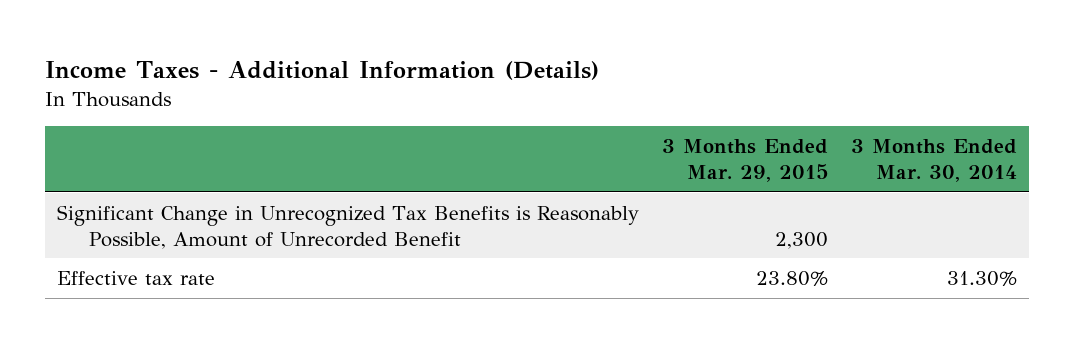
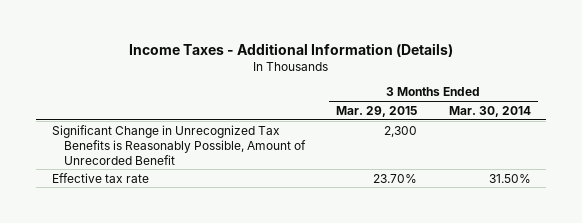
[756,271,829,287] 23.80% -> [373,173,418,183] 23.70%
[947,271,1018,287] 31.30% -> [488,173,531,183] 31.50%

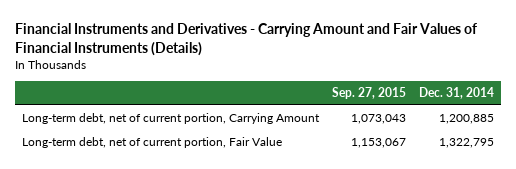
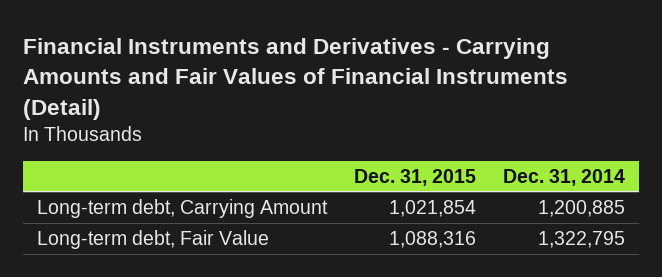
[15,23,478,56] Financial Instruments and Derivatives - Carrying Amount and Fair Values of Financial Instruments (Details) -> [23,37,569,120] Financial Instruments and Derivatives - Carrying Amounts and Fair Values of Financial Instruments (Detail)
[331,87,406,100] Sep. 27, 2015 -> none
none -> [354,168,477,186] Dec. 31, 2015
[21,113,320,125] Long-term debt, net of current portion, Carrying Amount -> [36,199,328,219] Long-term debt, Carrying Amount
[21,137,282,149] Long-term debt, net of current portion, Fair Value -> [36,230,269,250] Long-term debt, Fair Value

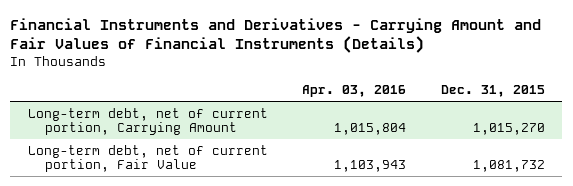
[23,37,569,120] Financial Instruments and Derivatives - Carrying Amounts and Fair Values of Financial Instruments (Detail) -> [10,17,542,54] Financial Instruments and Derivatives - Carrying Amount and Fair Values of Financial Instruments (Details)
[503,168,626,186] Dec. 31, 2014 -> none
none -> [302,85,407,98] Apr. 03, 2016
[36,199,328,219] Long-term debt, Carrying Amount -> [27,107,268,136] Long-term debt, net of current portion, Carrying Amount
[389,200,477,218] 1,021,854 -> [473,123,546,136] 1,015,270
[36,230,269,250] Long-term debt, Fair Value -> [27,144,268,173] Long-term debt, net of current portion, Fair Value
[389,231,477,249] 1,088,316 -> [473,160,546,173] 1,081,732

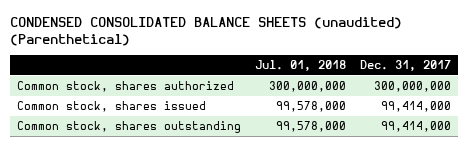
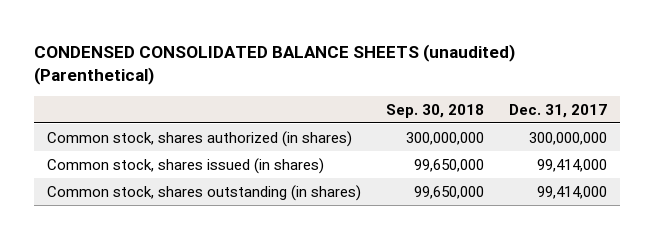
[255,59,347,71] Jul. 01, 2018 -> none
none -> [386,103,485,118] Sep. 30, 2018
[17,81,235,93] Common stock, shares authorized -> [46,130,352,147] Common stock, shares authorized (in shares)
[17,101,207,113] Common stock, shares issued -> [46,157,324,174] Common stock, shares issued (in shares)
[17,121,242,134] Common stock, shares outstanding -> [46,184,361,201] Common stock, shares outstanding (in shares)

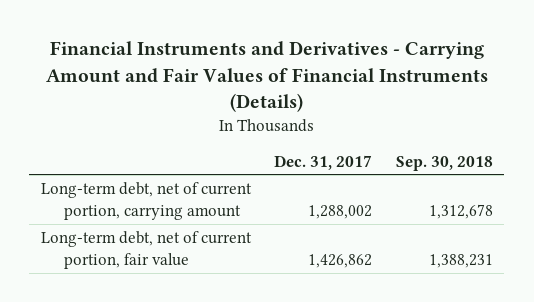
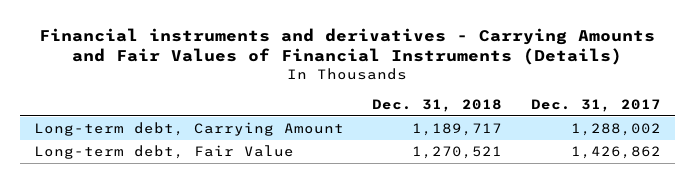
[45,41,488,112] Financial Instruments and Derivatives - Carrying Amount and Fair Values of Financial Instruments (Details) -> [39,27,656,66] Financial instruments and derivatives - Carrying Amounts and Fair Values of Financial Instruments (Details)
[395,155,493,171] Sep. 30, 2018 -> none
none -> [372,98,503,112] Dec. 31, 2018
[40,181,252,220] Long-term debt, net of current portion, carrying amount -> [34,122,345,137] Long-term debt, Carrying Amount
[40,230,252,269] Long-term debt, net of current portion, fair value -> [34,145,295,160] Long-term debt, Fair Value

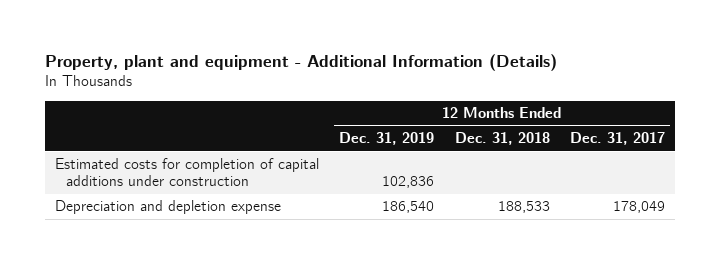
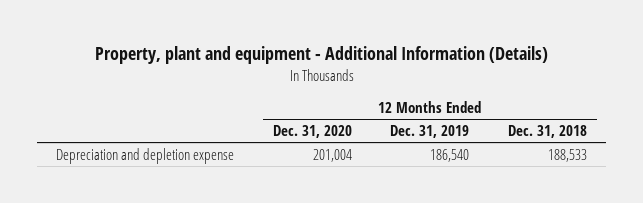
[570,132,666,146] Dec. 31, 2017 -> none
none -> [272,125,352,139] Dec. 31, 2020
[54,158,319,187] Estimated costs for completion of capital additions under construction -> none

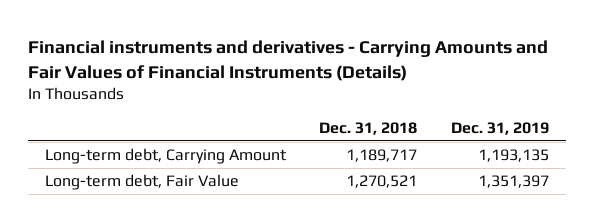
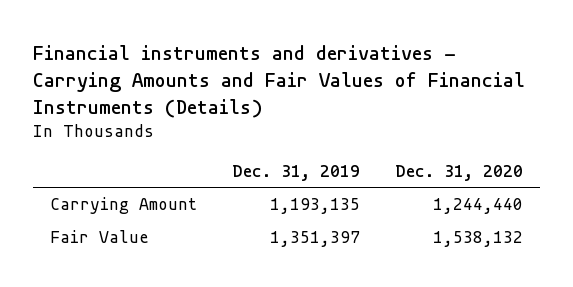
[319,121,418,135] Dec. 31, 2018 -> none
none -> [394,164,523,181] Dec. 31, 2020
[45,148,288,165] Long-term debt, Carrying Amount -> [50,197,198,215] Carrying Amount
[45,174,240,191] Long-term debt, Fair Value -> [50,230,150,244] Fair Value

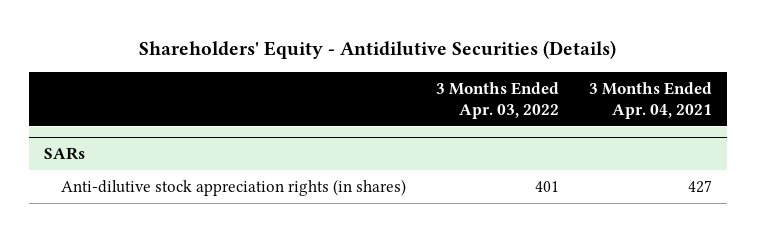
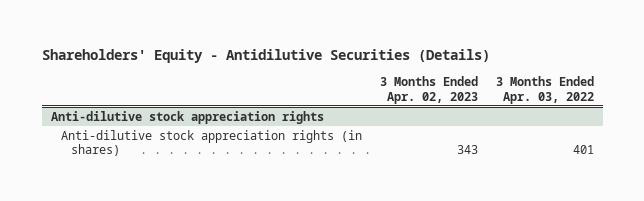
[589,82,713,119] 3 Months Ended Apr. 04, 2021 -> none
none -> [379,76,478,104] 3 Months Ended Apr. 02, 2023
[44,147,86,161] SARs -> [50,110,324,124] Anti-dilutive stock appreciation rights

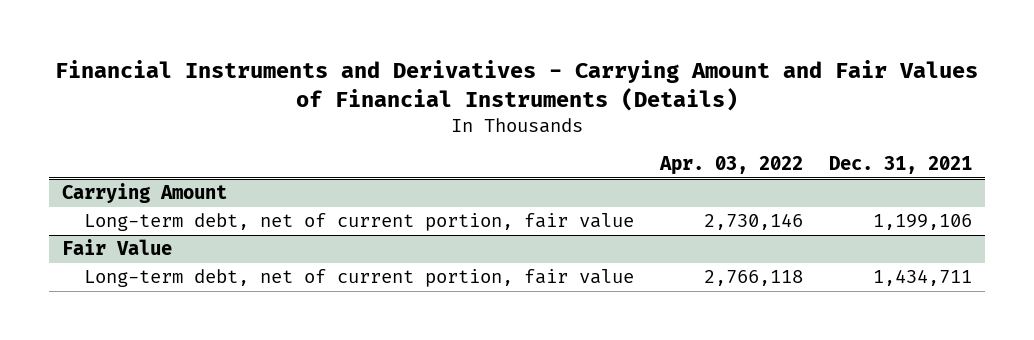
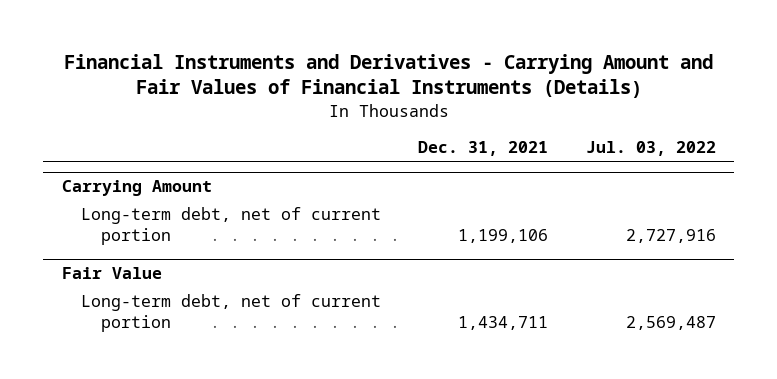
[658,156,803,176] Apr. 03, 2022 -> none
none -> [585,141,716,157] Jul. 03, 2022
[83,213,634,232] Long-term debt, net of current portion, fair value -> [81,207,382,245] Long-term debt, net of current portion
[83,269,634,288] Long-term debt, net of current portion, fair value -> [81,294,382,332] Long-term debt, net of current portion

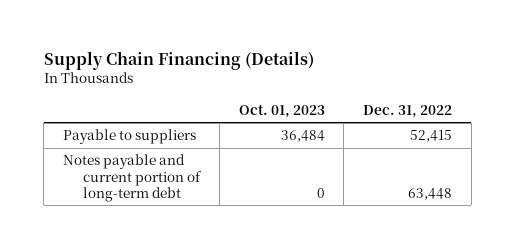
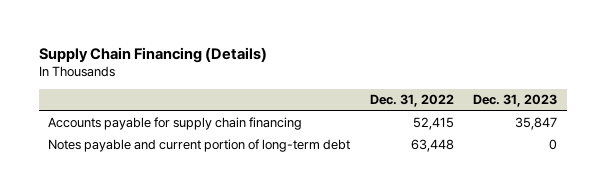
[238,103,325,118] Oct. 01, 2023 -> none
none -> [472,94,557,108] Dec. 31, 2023
[62,129,196,145] Payable to suppliers -> [48,117,303,131] Accounts payable for supply chain financing

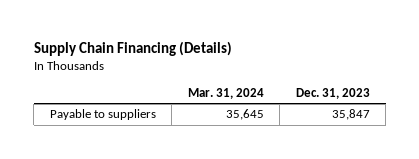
[369,94,454,108] Dec. 31, 2022 -> none
none -> [187,88,264,100] Mar. 31, 2024
[48,139,351,153] Notes payable and current portion of long-term debt -> none
[48,117,303,131] Accounts payable for supply chain financing -> [49,109,156,121] Payable to suppliers

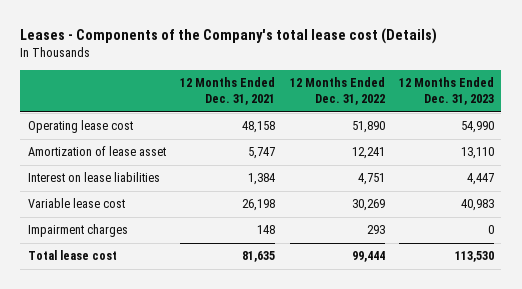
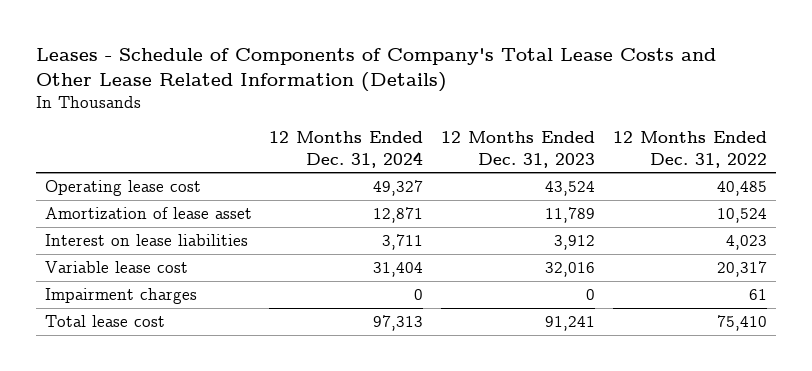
[20,28,438,45] Leases - Components of the Company's total lease cost (Details) -> [35,47,716,93] Leases - Schedule of Components of Company's Total Lease Costs and Other Lease Related Information (Details)
[180,77,276,106] 12 Months Ended Dec. 31, 2021 -> none
none -> [269,131,424,168] 12 Months Ended Dec. 31, 2024
[351,121,385,134] 51,890 -> [717,181,768,197] 40,485
[461,121,495,134] 54,990 -> [545,181,596,197] 43,524
[351,147,385,160] 12,241 -> [717,208,768,224] 10,524
[461,147,495,160] 13,110 -> [545,207,596,224] 11,789
[357,173,385,186] 4,751 -> [726,235,768,251] 4,023
[467,173,495,186] 4,447 -> [554,235,596,251] 3,912
[351,199,385,212] 30,269 -> [717,261,768,278] 20,317
[461,199,495,212] 40,983 -> [545,262,596,278] 32,016
[366,225,385,235] 293 -> [749,289,768,301] 61
[351,251,385,263] 99,444 -> [717,315,768,332] 75,410
[455,251,495,263] 113,530 -> [545,316,596,332] 91,241

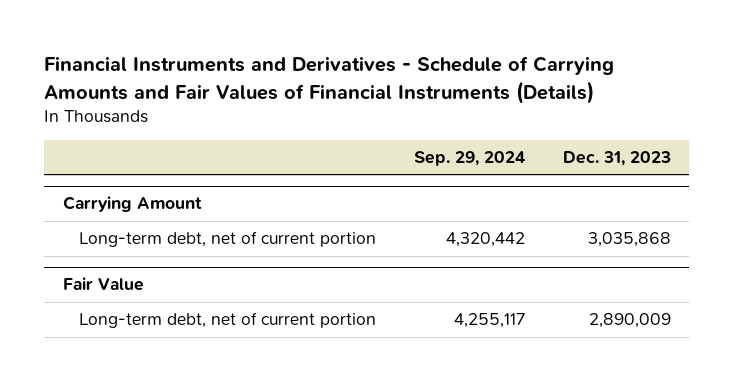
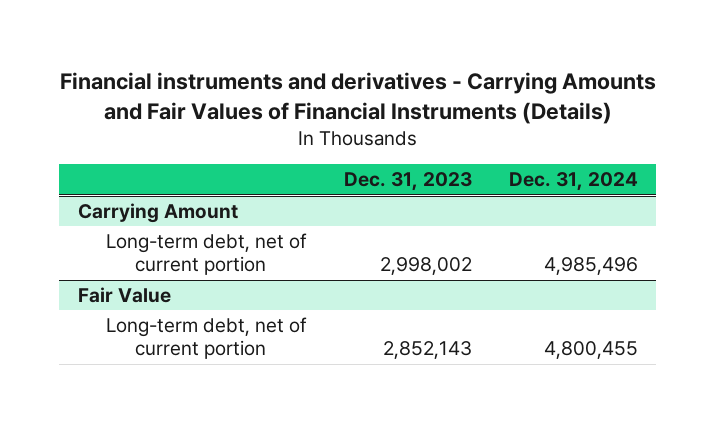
[44,56,615,104] Financial Instruments and Derivatives - Schedule of Carrying Amounts and Fair Values of Financial Instruments (Details) -> [59,72,656,125] Financial instruments and derivatives - Carrying Amounts and Fair Values of Financial Instruments (Details)
[413,151,525,167] Sep. 29, 2024 -> none
none -> [508,172,638,192] Dec. 31, 2024
[587,232,671,248] 3,035,868 -> [380,257,473,276] 2,998,002
[588,313,671,329] 2,890,009 -> [383,341,473,360] 2,852,143

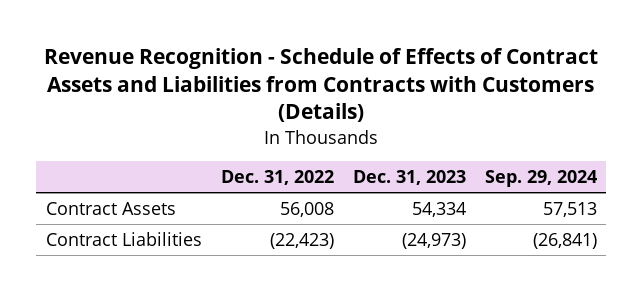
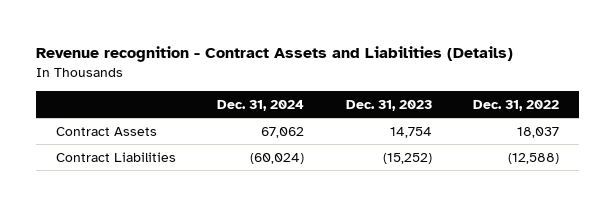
[44,48,599,123] Revenue Recognition - Schedule of Effects of Contract Assets and Liabilities from Contracts with Customers (Details) -> [35,45,513,62] Revenue recognition - Contract Assets and Liabilities (Details)
[484,170,597,188] Sep. 29, 2024 -> none
none -> [217,99,305,111] Dec. 31, 2024
[279,201,334,217] 56,008 -> [516,126,559,138] 18,037
[411,201,466,217] 54,334 -> [389,126,432,138] 14,754
[269,232,334,249] (22,423) -> [507,152,559,164] (12,588)
[401,232,466,249] (24,973) -> [382,152,432,164] (15,252)

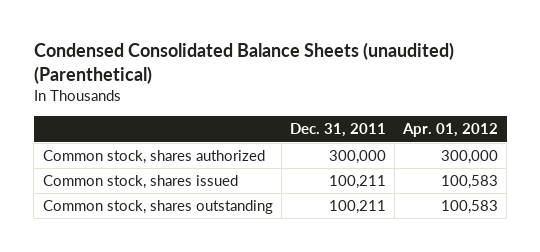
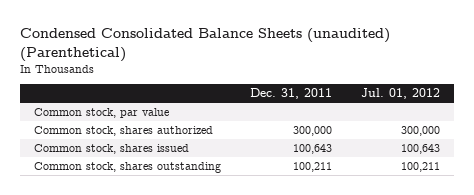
[401,123,498,138] Apr. 01, 2012 -> none
none -> [360,88,440,100] Jul. 01, 2012
none -> [34,108,170,119] Common stock, par value
[328,175,386,190] 100,211 -> [293,144,333,155] 100,643

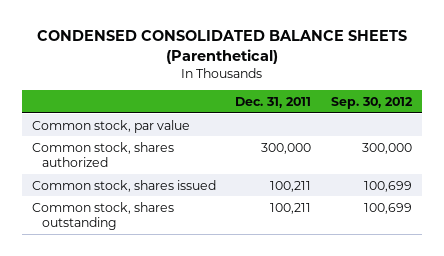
[20,28,391,62] Condensed Consolidated Balance Sheets (unaudited) (Parenthetical) -> [36,30,407,64] CONDENSED CONSOLIDATED BALANCE SHEETS (Parenthetical)
[360,88,440,100] Jul. 01, 2012 -> none
none -> [331,96,414,109] Sep. 30, 2012
[293,144,333,155] 100,643 -> [270,180,312,192] 100,211

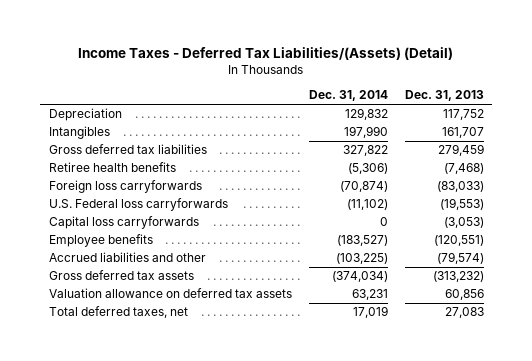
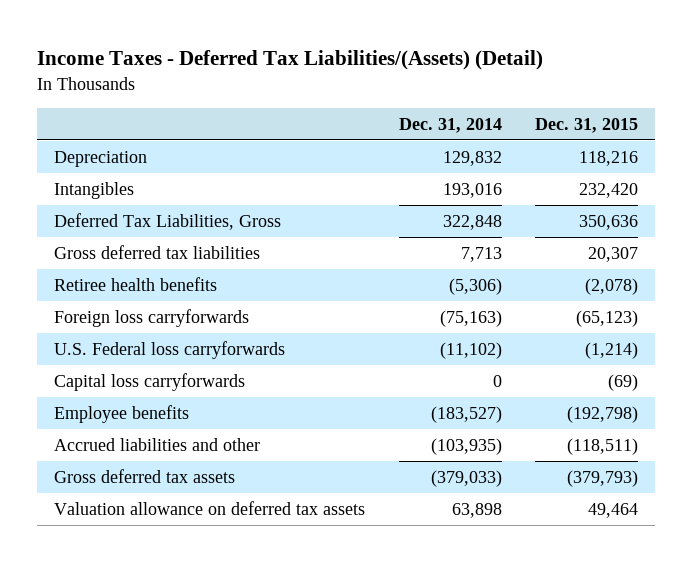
[404,90,484,102] Dec. 31, 2013 -> none
none -> [535,117,639,133] Dec. 31, 2015
[343,126,388,139] 197,990 -> [442,182,502,198] 193,016
none -> [53,212,281,230] Deferred Tax Liabilities, Gross
[342,145,388,157] 327,822 -> [460,246,502,262] 7,713
[339,181,388,193] (70,874) -> [439,309,502,327] (75,163)
[48,306,188,319] Total deferred taxes, net -> none
[335,253,388,265] (103,225) -> [430,437,502,455] (103,935)
[331,271,388,283] (374,034) -> [430,469,502,487] (379,033)
[351,289,388,301] 63,231 -> [451,502,502,518] 63,898

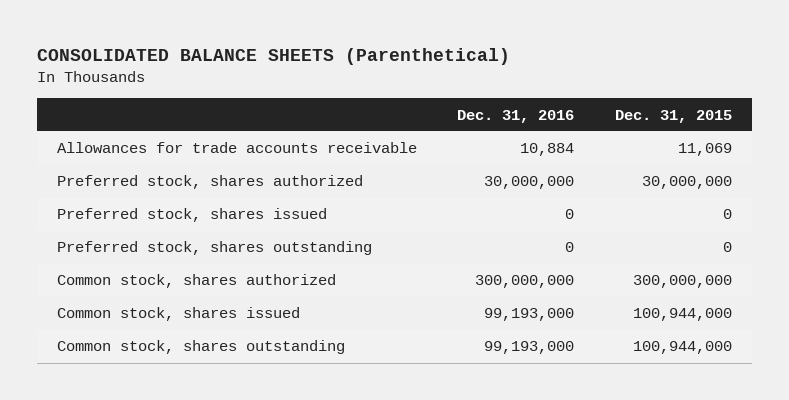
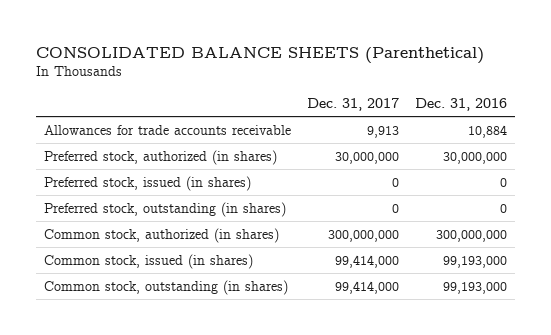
[614,109,732,123] Dec. 31, 2015 -> none
none -> [307,98,400,112] Dec. 31, 2017
[56,175,363,190] Preferred stock, shares authorized -> [43,149,277,165] Preferred stock, authorized (in shares)
[56,208,327,223] Preferred stock, shares issued -> [43,175,251,191] Preferred stock, issued (in shares)
[56,241,372,256] Preferred stock, shares outstanding -> [43,201,286,217] Preferred stock, outstanding (in shares)
[56,274,336,289] Common stock, shares authorized -> [43,227,279,243] Common stock, authorized (in shares)
[56,307,300,322] Common stock, shares issued -> [43,253,253,269] Common stock, issued (in shares)
[56,340,345,355] Common stock, shares outstanding -> [43,279,288,295] Common stock, outstanding (in shares)

